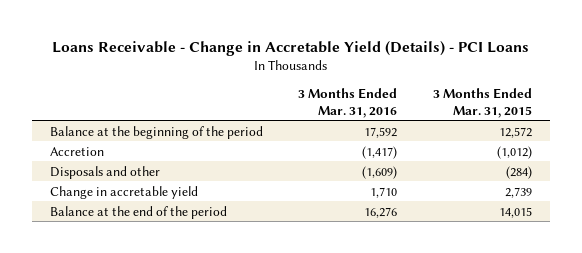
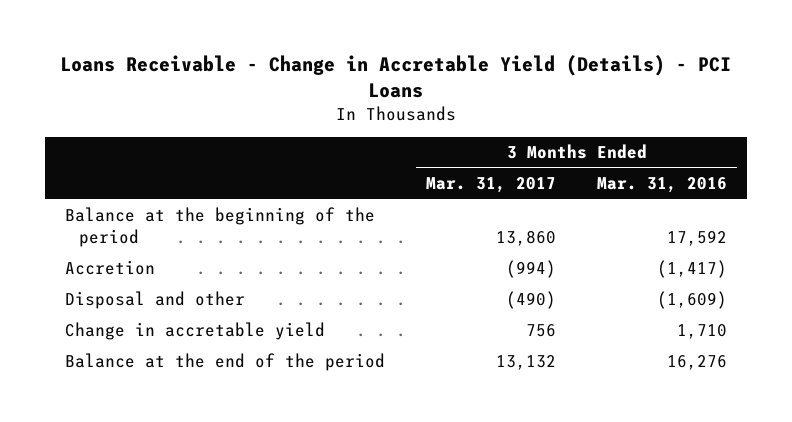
[433,88,533,118] 3 Months Ended Mar. 31, 2015 -> none
none -> [426,177,557,194] Mar. 31, 2017
[49,165,160,179] Disposals and other -> [65,291,246,310] Disposal and other

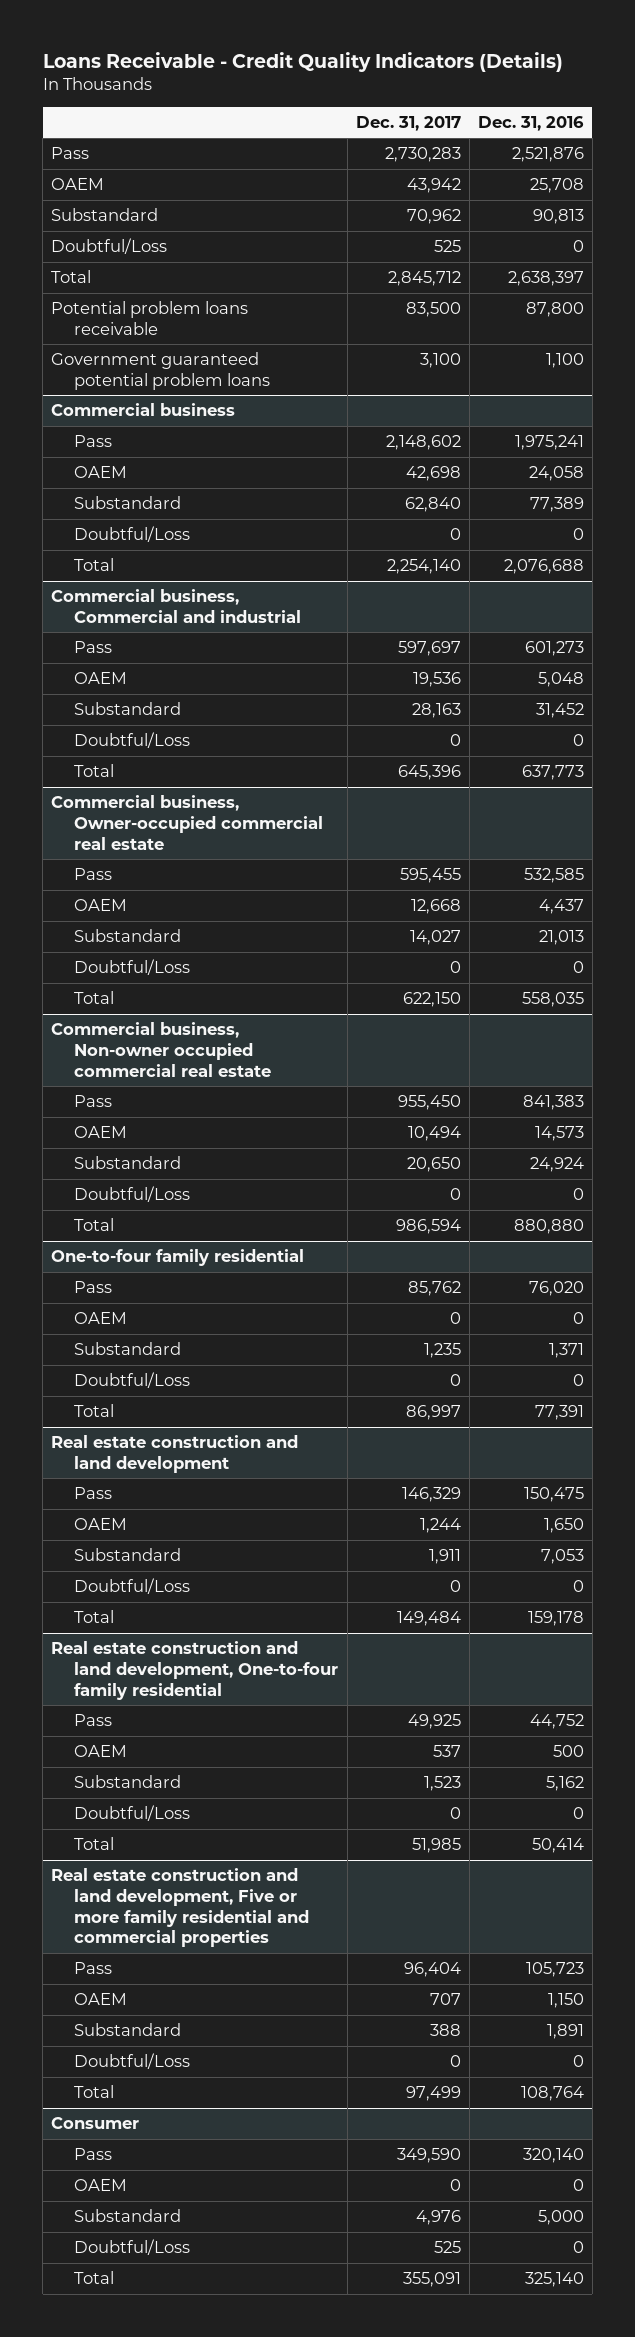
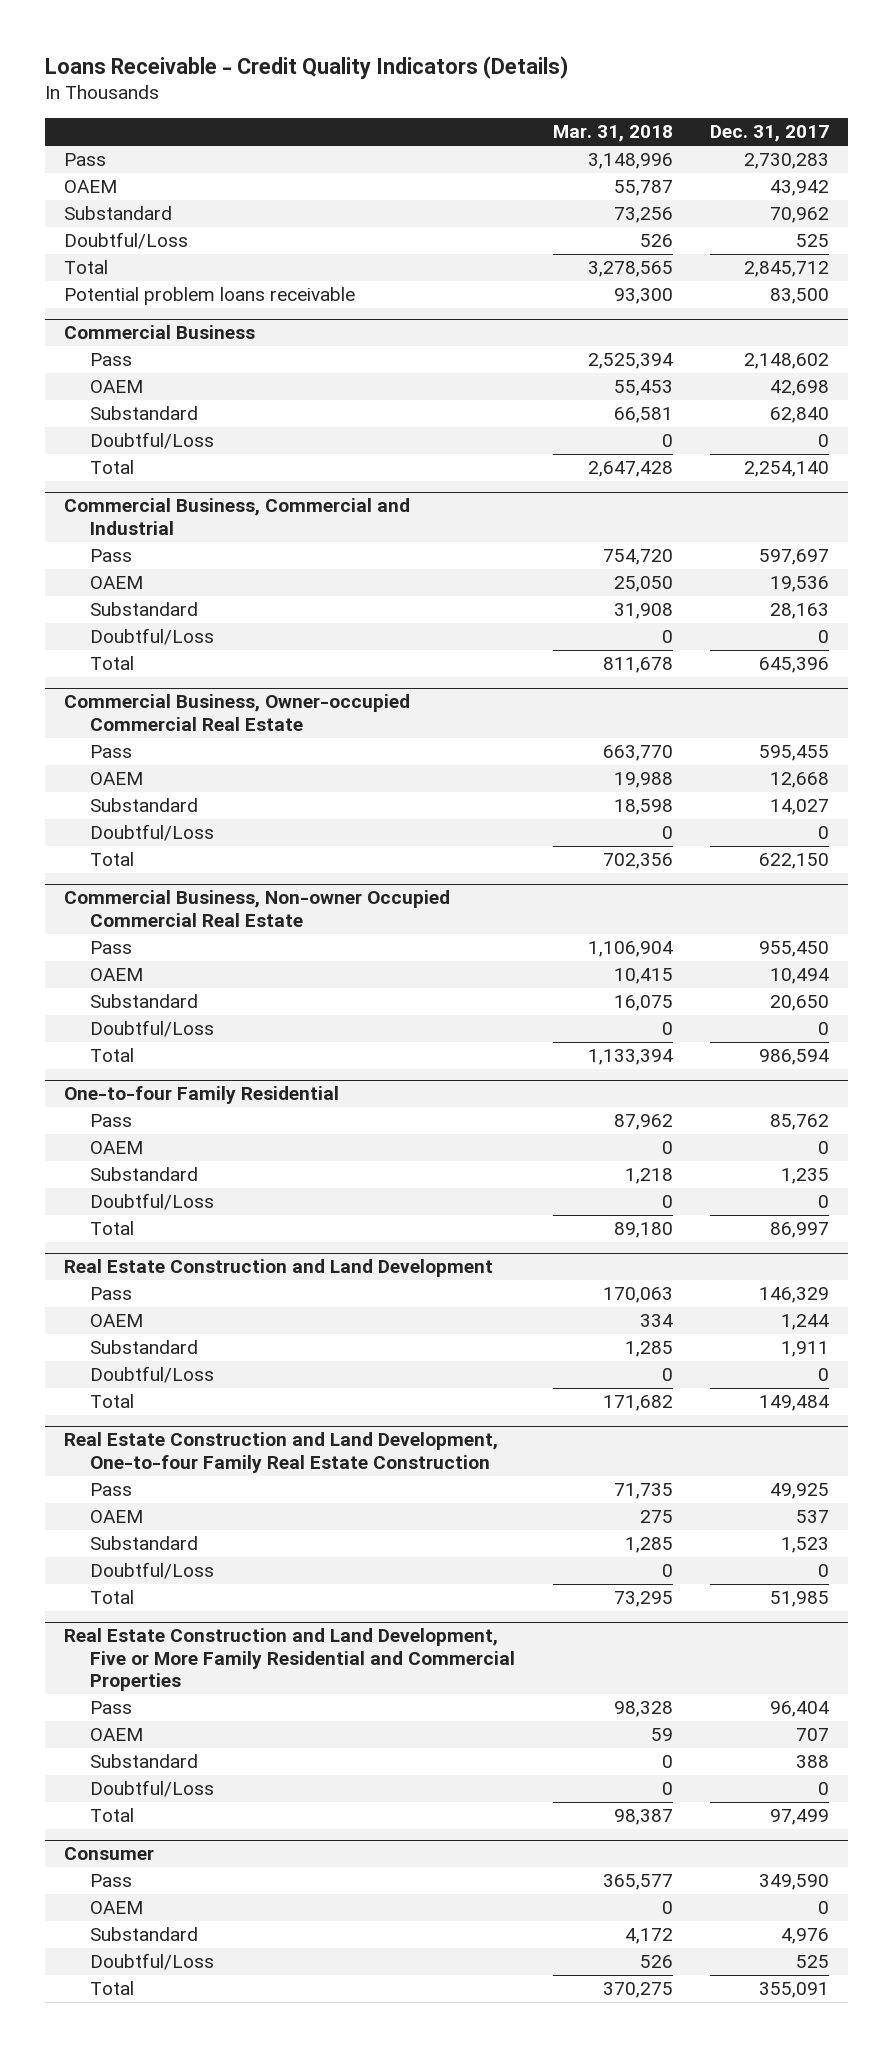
[477,115,584,131] Dec. 31, 2016 -> none
none -> [552,125,673,143] Mar. 31, 2018
[51,352,271,390] Government guaranteed potential problem loans -> none
[51,403,236,417] Commercial business -> [63,325,255,340] Commercial Business
[51,589,302,623] Commercial business, Commercial and industrial -> [63,498,410,535] Commercial Business, Commercial and Industrial
[51,795,324,850] Commercial business, Owner-occupied commercial real estate -> [63,694,410,731] Commercial Business, Owner-occupied Commercial Real Estate
[51,1022,272,1077] Commercial business, Non-owner occupied commercial real estate -> [63,890,450,927] Commercial Business, Non-owner Occupied Commercial Real Estate
[51,1249,305,1267] One-to-four family residential -> [63,1086,339,1105] One-to-four Family Residential
[51,1435,299,1473] Real estate construction and land development -> [63,1259,493,1278] Real Estate Construction and Land Development
[51,1641,339,1700] Real estate construction and land development, One-to-four family residential -> [63,1432,498,1473] Real Estate Construction and Land Development, One-to-four Family Real Estate Construction
[51,1868,310,1948] Real estate construction and land development, Five or more family residential and commercial properties -> [63,1628,516,1692] Real Estate Construction and Land Development, Five or More Family Residential and Commercial Properties

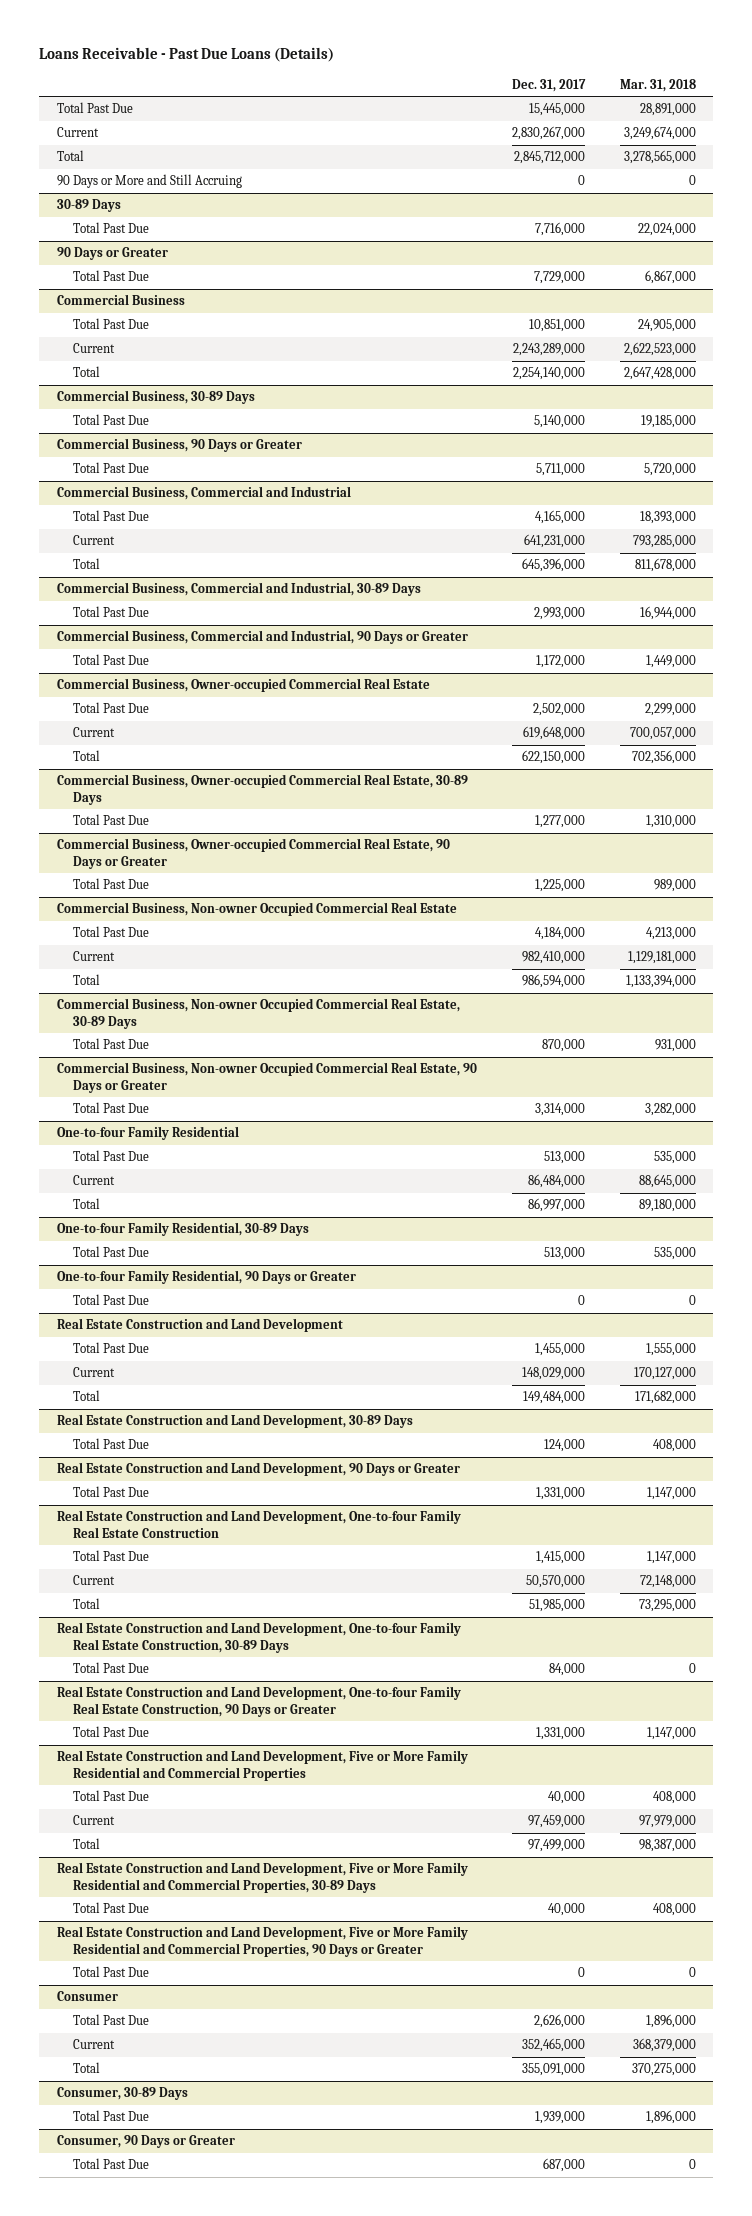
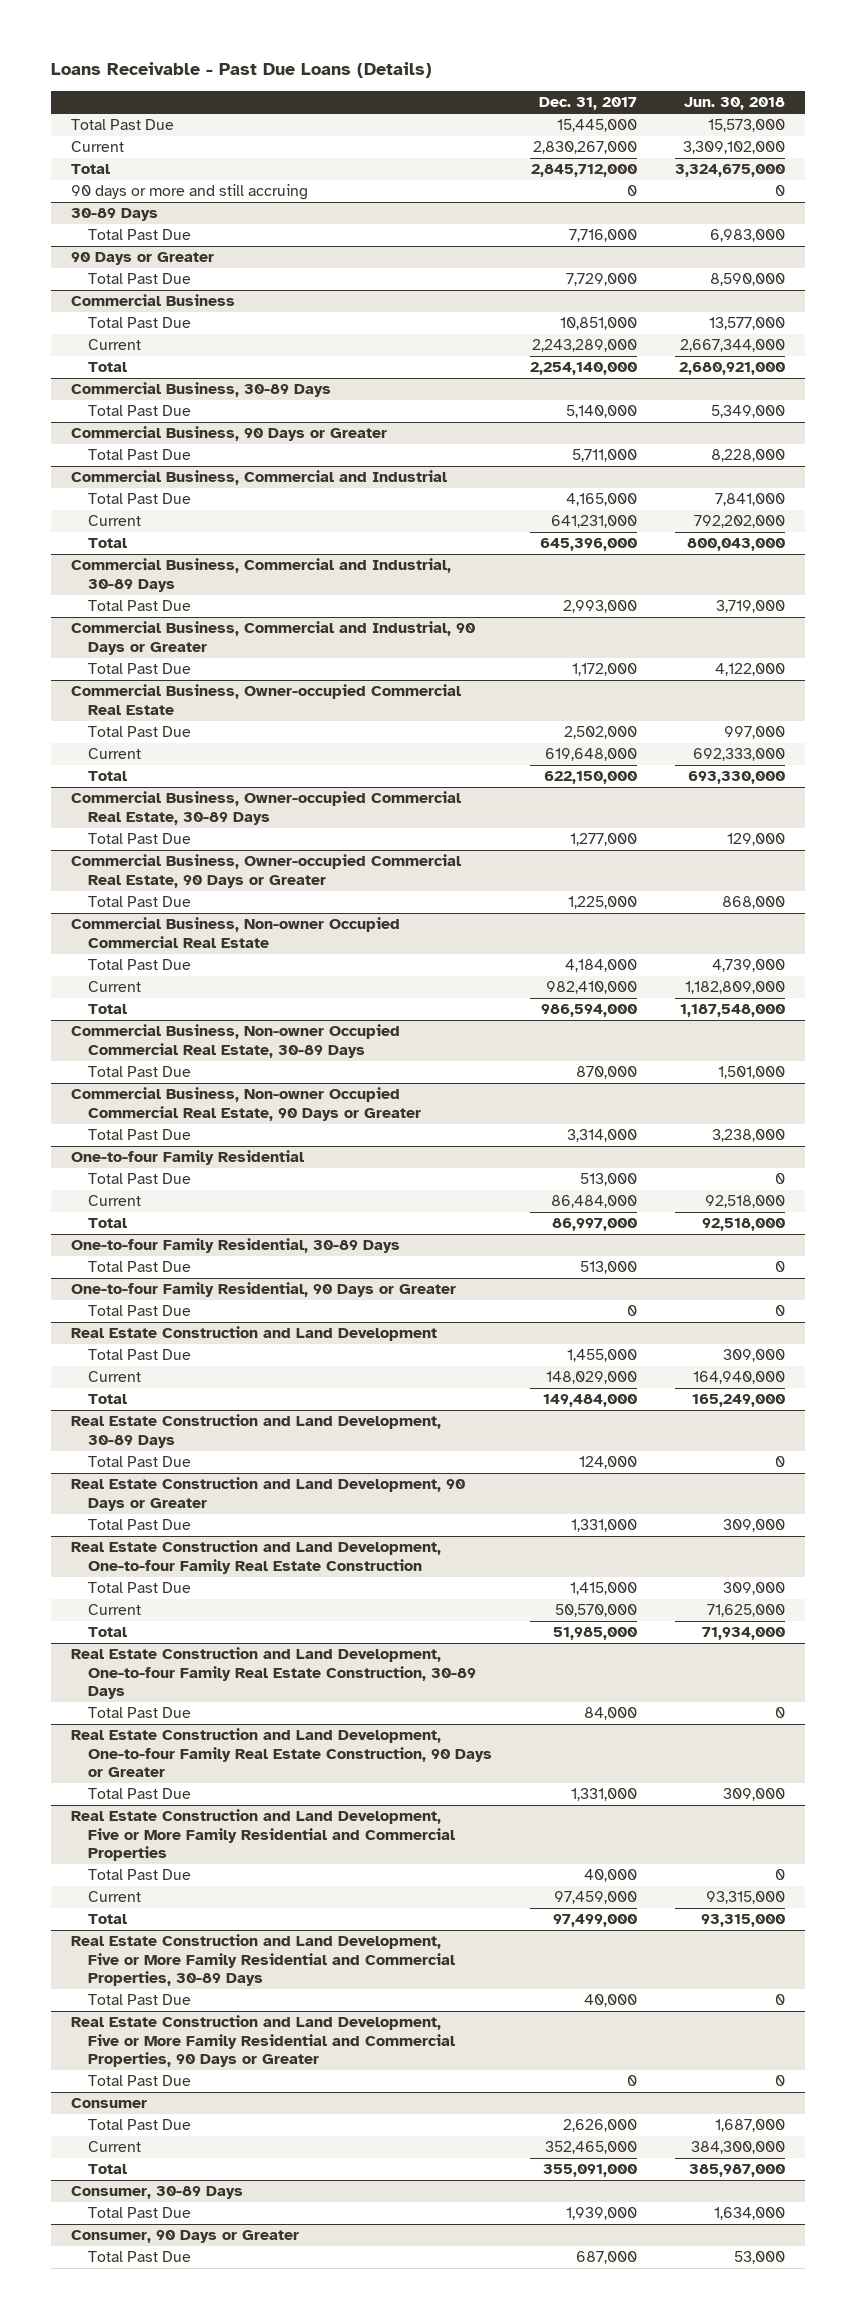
[619,78,696,92] Mar. 31, 2018 -> none
none -> [684,97,786,111] Jun. 30, 2018
[56,174,242,189] 90 Days or More and Still Accruing -> [70,184,308,201] 90 days or more and still accruing

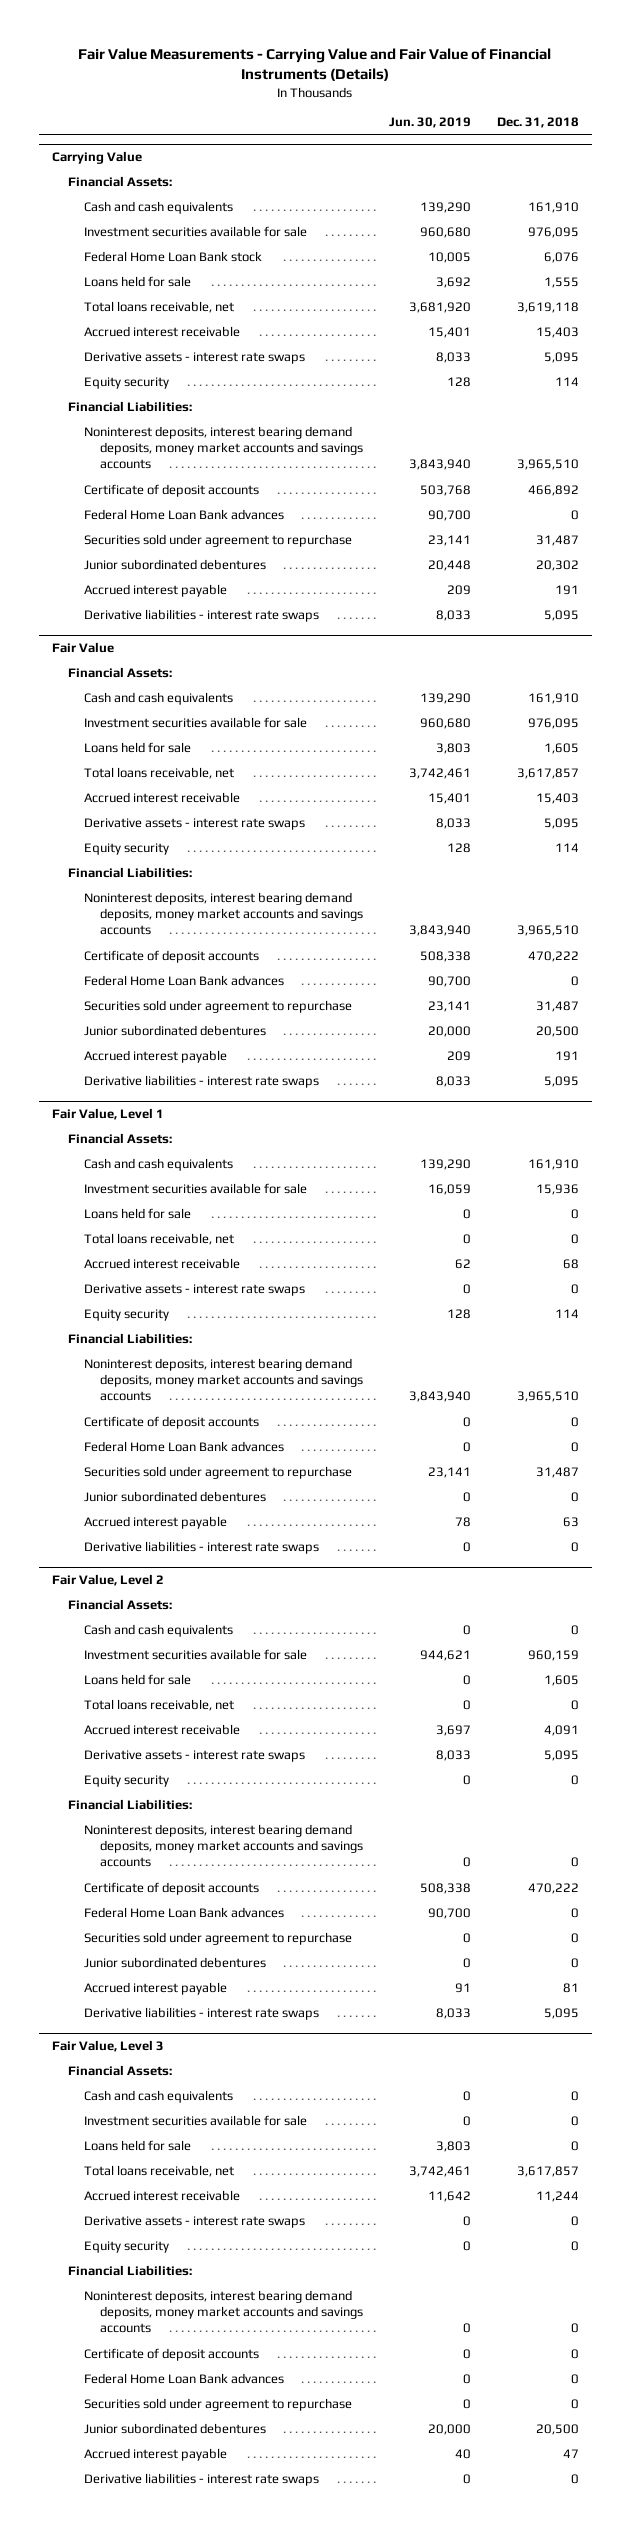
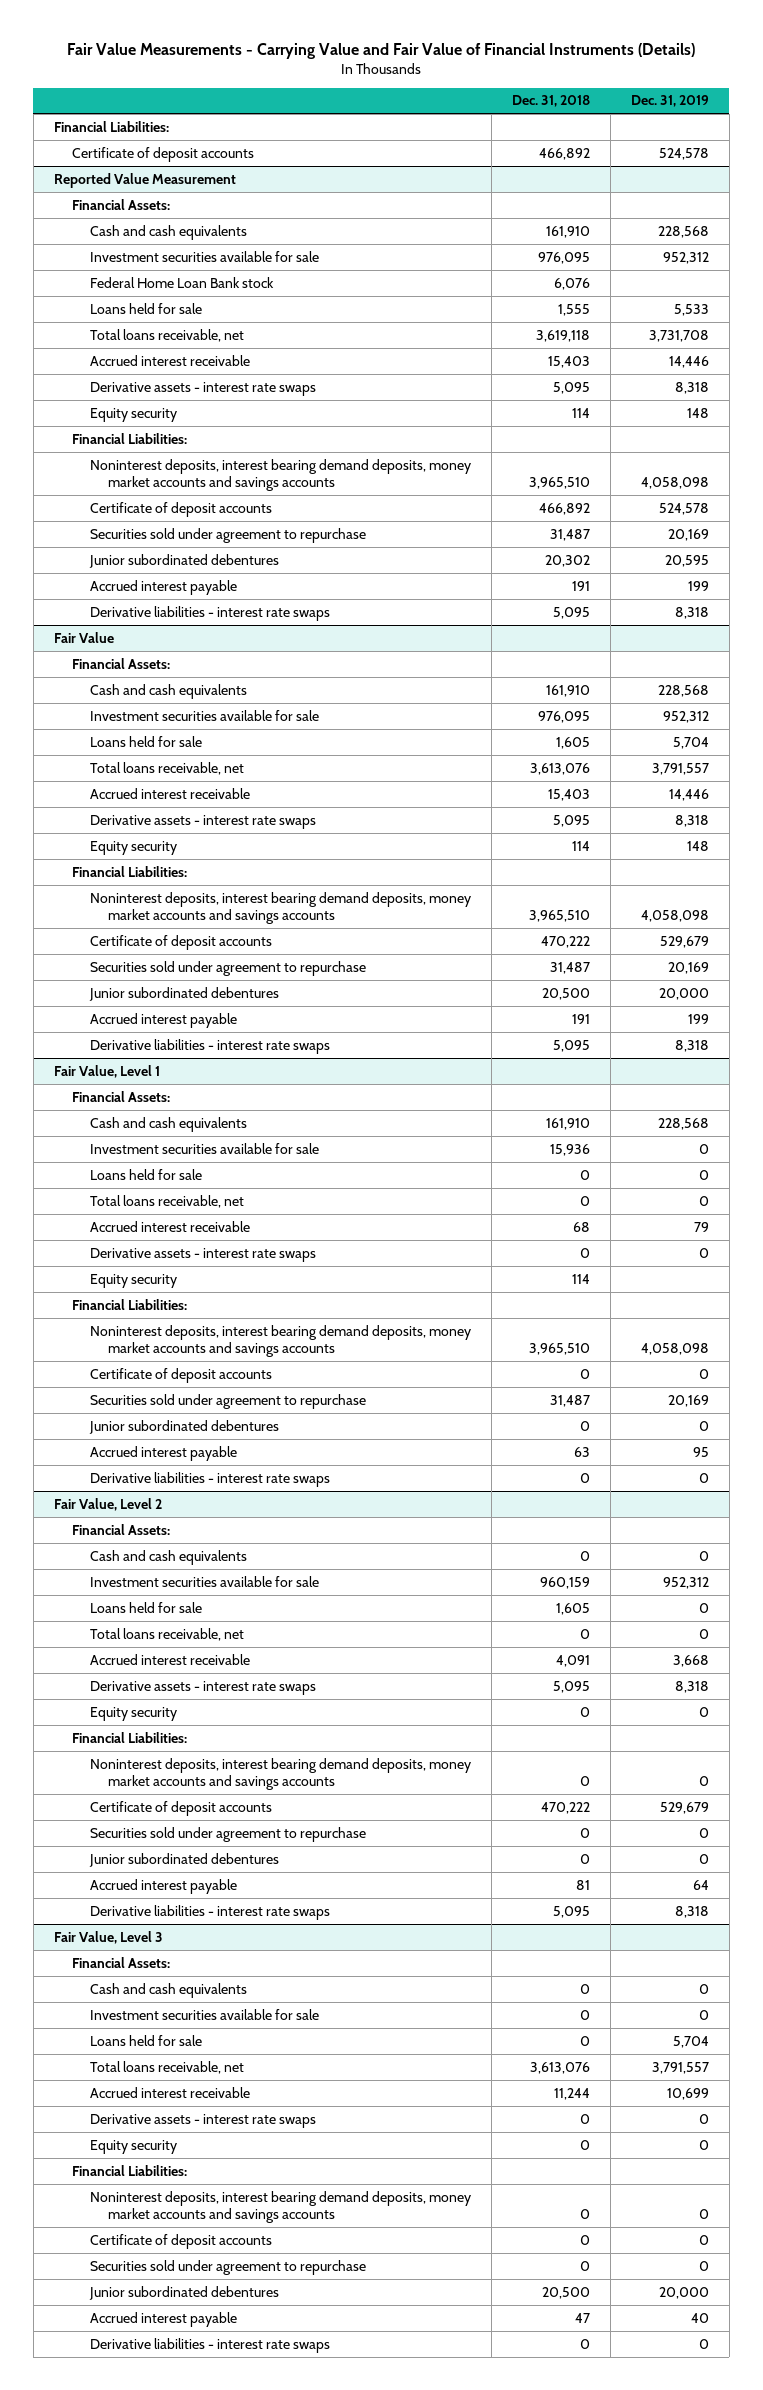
[388,117,471,129] Jun. 30, 2019 -> none
none -> [630,95,709,108] Dec. 31, 2019
none -> [53,120,169,132] Financial Liabilities:
none -> [71,146,254,162] Certificate of deposit accounts
[52,150,143,164] Carrying Value -> [53,172,236,188] Reported Value Measurement
[83,508,284,520] Federal Home Loan Bank advances -> none
[516,767,579,779] 3,617,857 -> [529,762,590,775] 3,613,076
[83,974,284,986] Federal Home Loan Bank advances -> none
[83,1440,284,1452] Federal Home Loan Bank advances -> none
[83,1906,284,1918] Federal Home Loan Bank advances -> none
[516,2165,579,2177] 3,617,857 -> [529,2061,590,2074] 3,613,076
[83,2372,284,2384] Federal Home Loan Bank advances -> none

